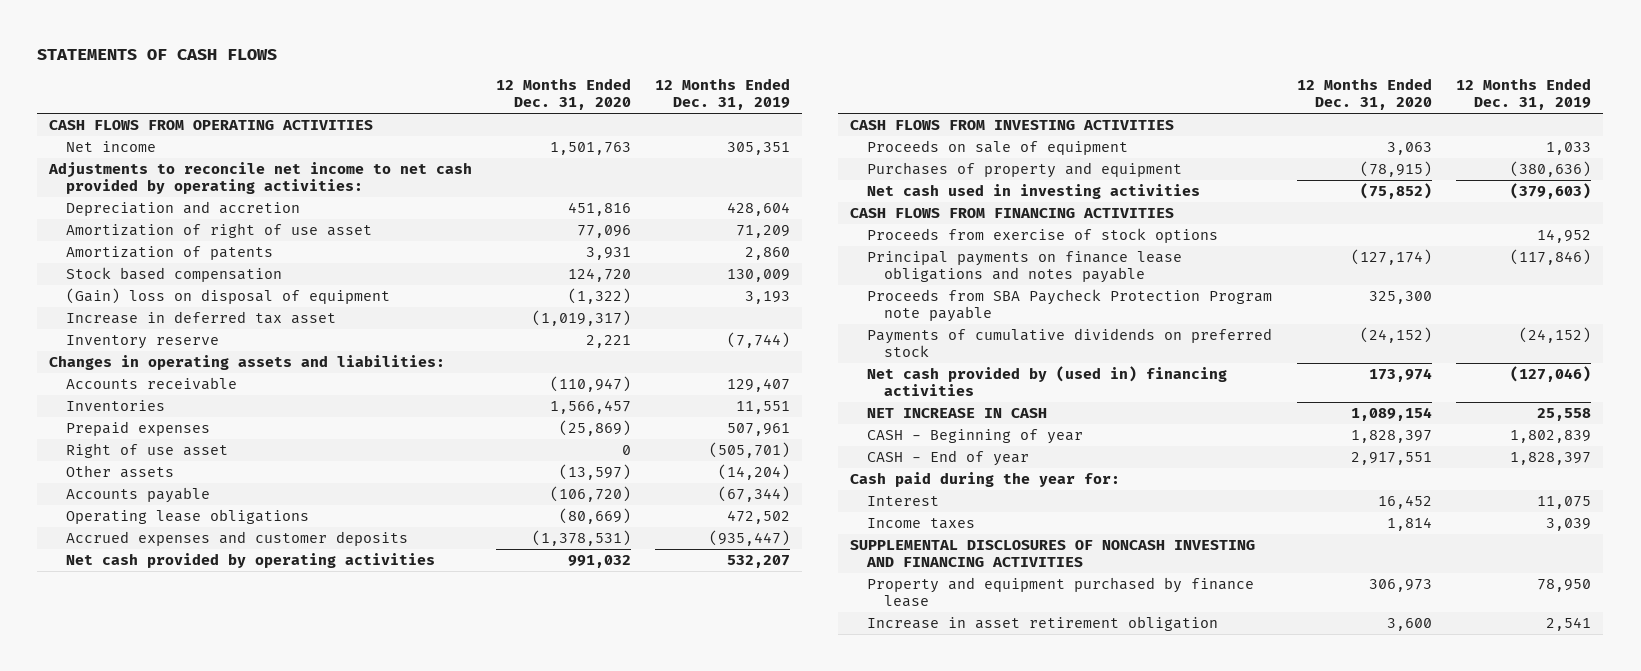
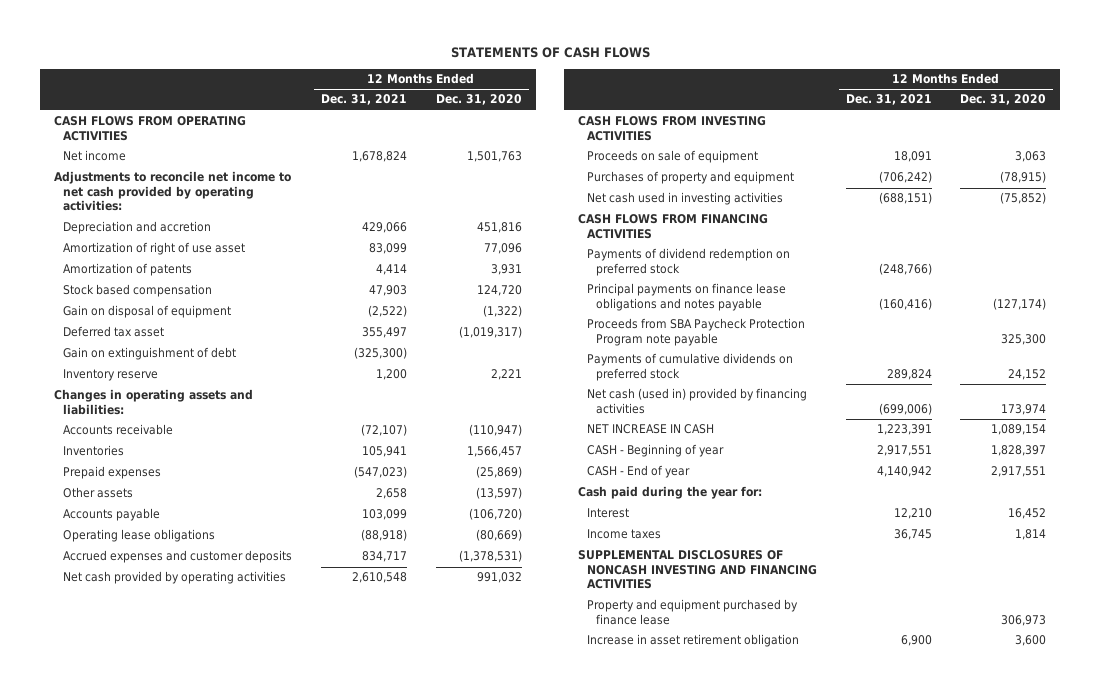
[655,78,791,111] 12 Months Ended Dec. 31, 2019 -> none
none -> [321,94,408,106] Dec. 31, 2021
[66,288,391,305] (Gain) loss on disposal of equipment -> [62,305,231,319] Gain on disposal of equipment
[66,311,337,325] Increase in deferred tax asset -> [62,326,164,338] Deferred tax asset
none -> [62,347,236,361] Gain on extinguishment of debt
[66,443,229,459] Right of use asset -> none
[866,228,1218,244] Proceeds from exercise of stock options -> none
none -> [587,248,791,276] Payments of dividend redemption on preferred stock
[1360,327,1433,344] (24,152) -> [1008,368,1047,380] 24,152
[866,366,1227,397] Net cash provided by (used in) financing activities -> [587,388,808,414] Net cash (used in) provided by financing activities

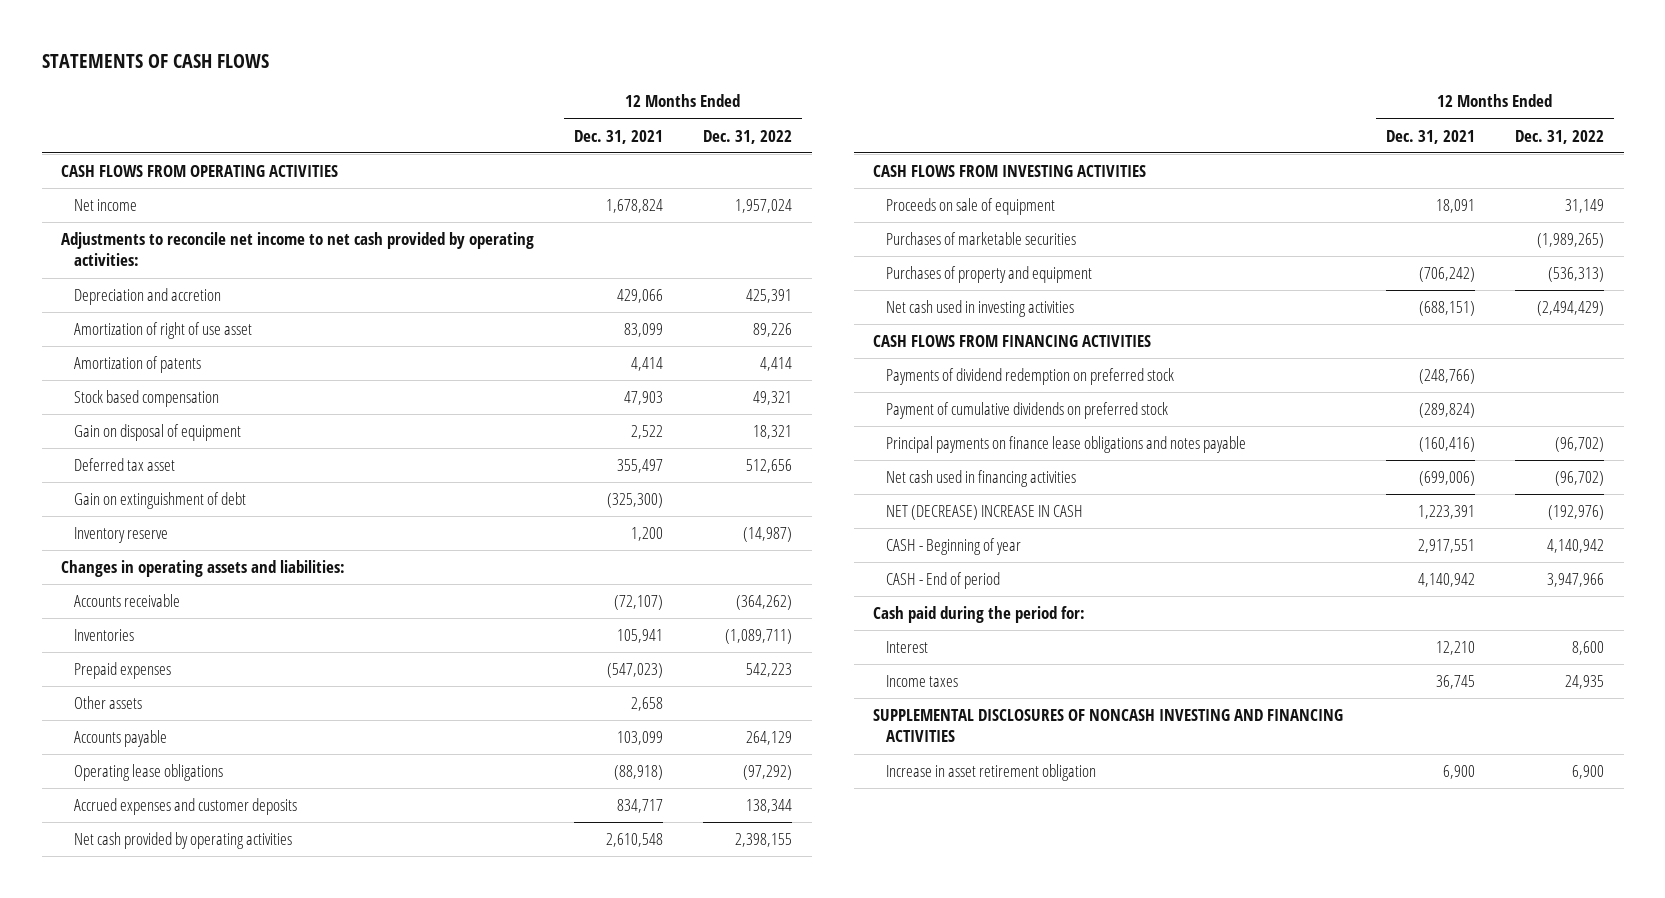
[435,94,522,106] Dec. 31, 2020 -> none
none -> [702,129,792,144] Dec. 31, 2022
[368,305,408,318] (2,522) -> [631,425,664,440] 2,522
none -> [886,232,1077,246] Purchases of marketable securities
none -> [886,402,1169,420] Payment of cumulative dividends on preferred stock
[587,318,806,346] Proceeds from SBA Paycheck Protection Program note payable -> none
[587,353,794,381] Payments of cumulative dividends on preferred stock -> none
[587,388,808,414] Net cash (used in) provided by financing activities -> [886,470,1077,488] Net cash used in financing activities
[587,424,715,435] NET INCREASE IN CASH -> [886,505,1084,521] NET (DECREASE) INCREASE IN CASH
[587,465,691,479] CASH - End of year -> [886,572,1001,590] CASH - End of period
[578,486,763,500] Cash paid during the year for: -> [873,606,1086,624] Cash paid during the period for:
[587,599,799,625] Property and equipment purchased by finance lease -> none

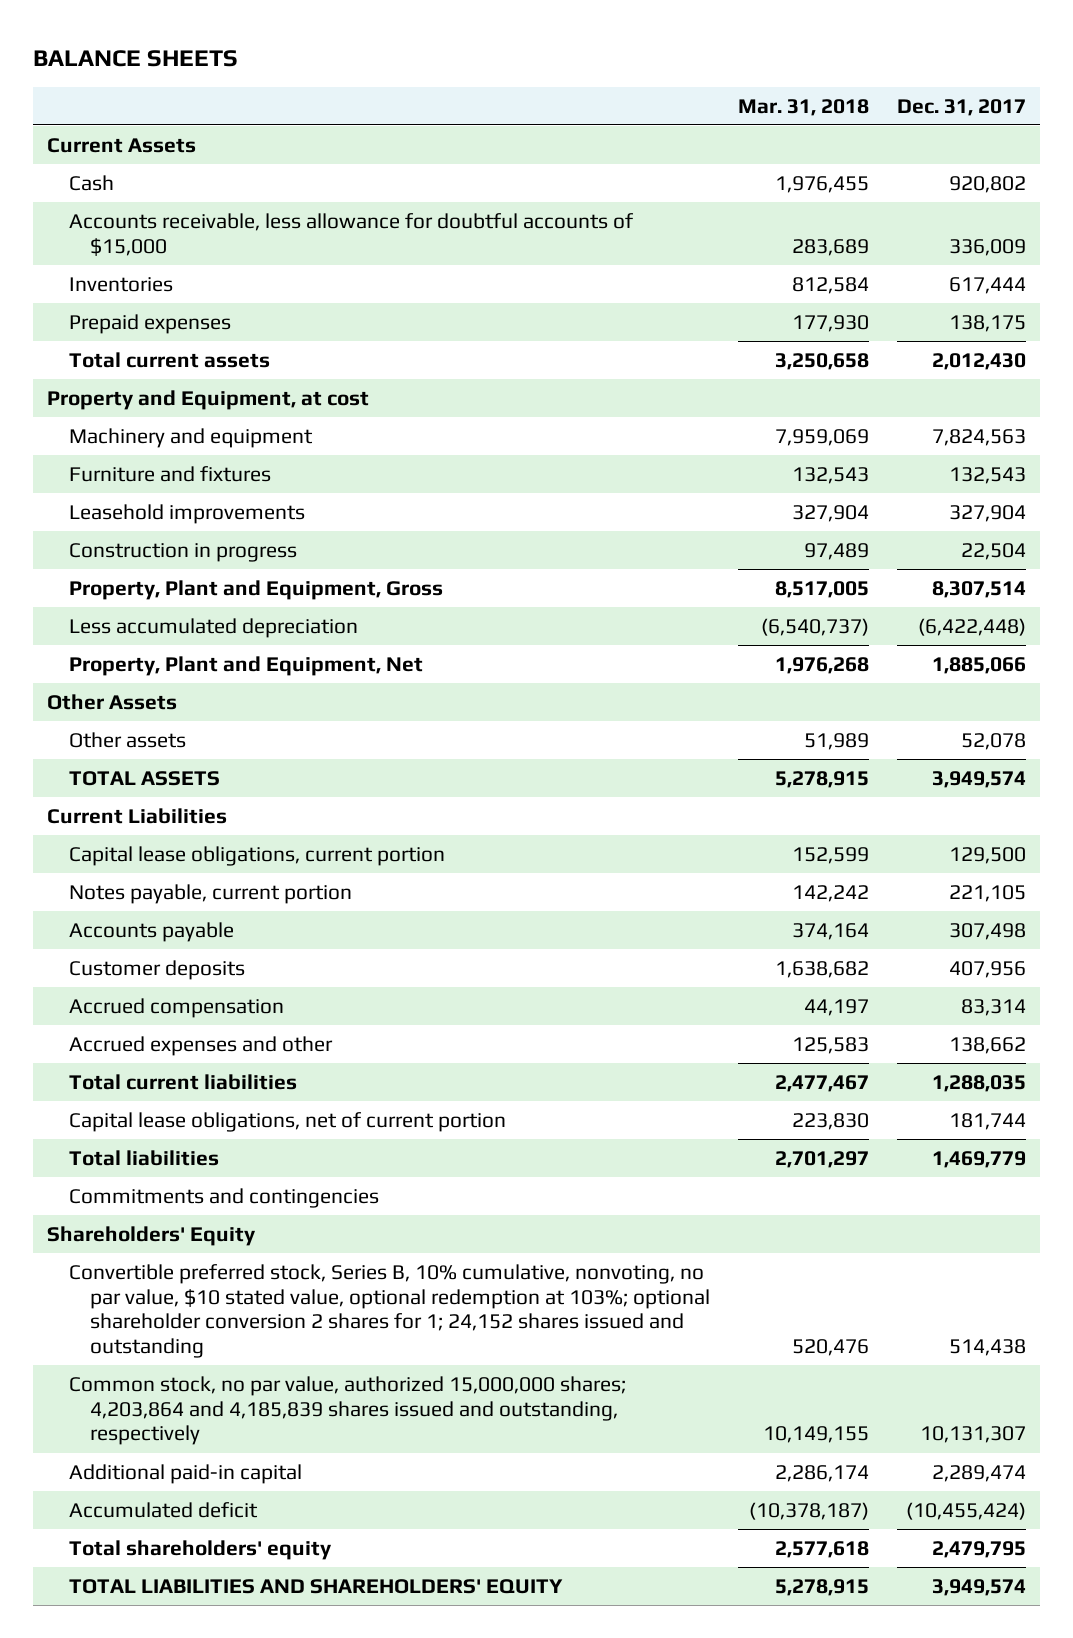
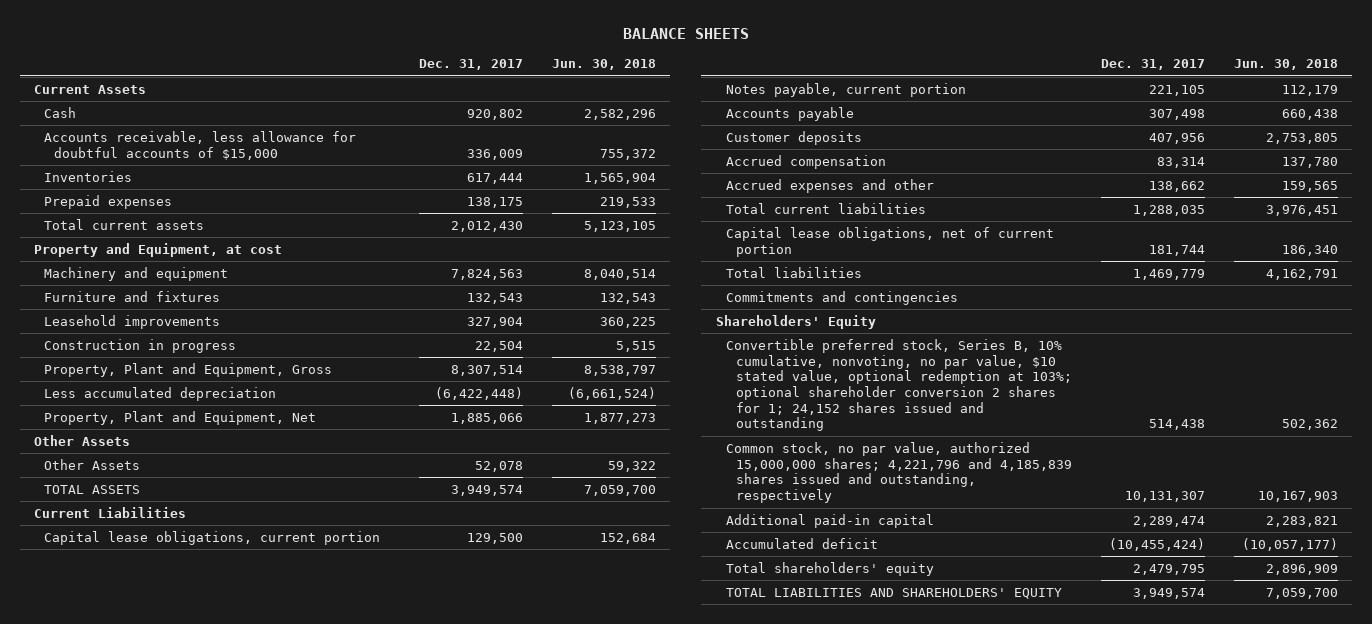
[737,98,869,116] Mar. 31, 2018 -> none
none -> [551,58,656,70] Jun. 30, 2018
[68,731,186,748] Other assets -> [44,458,141,470] Other Assets
[68,1375,626,1446] Common stock, no par value, authorized 15,000,000 shares; 4,203,864 and 4,185,839 shares issued and outstanding, respectively -> [725,441,1073,504] Common stock, no par value, authorized 15,000,000 shares; 4,221,796 and 4,185,839 shares issued and outstanding, respectively

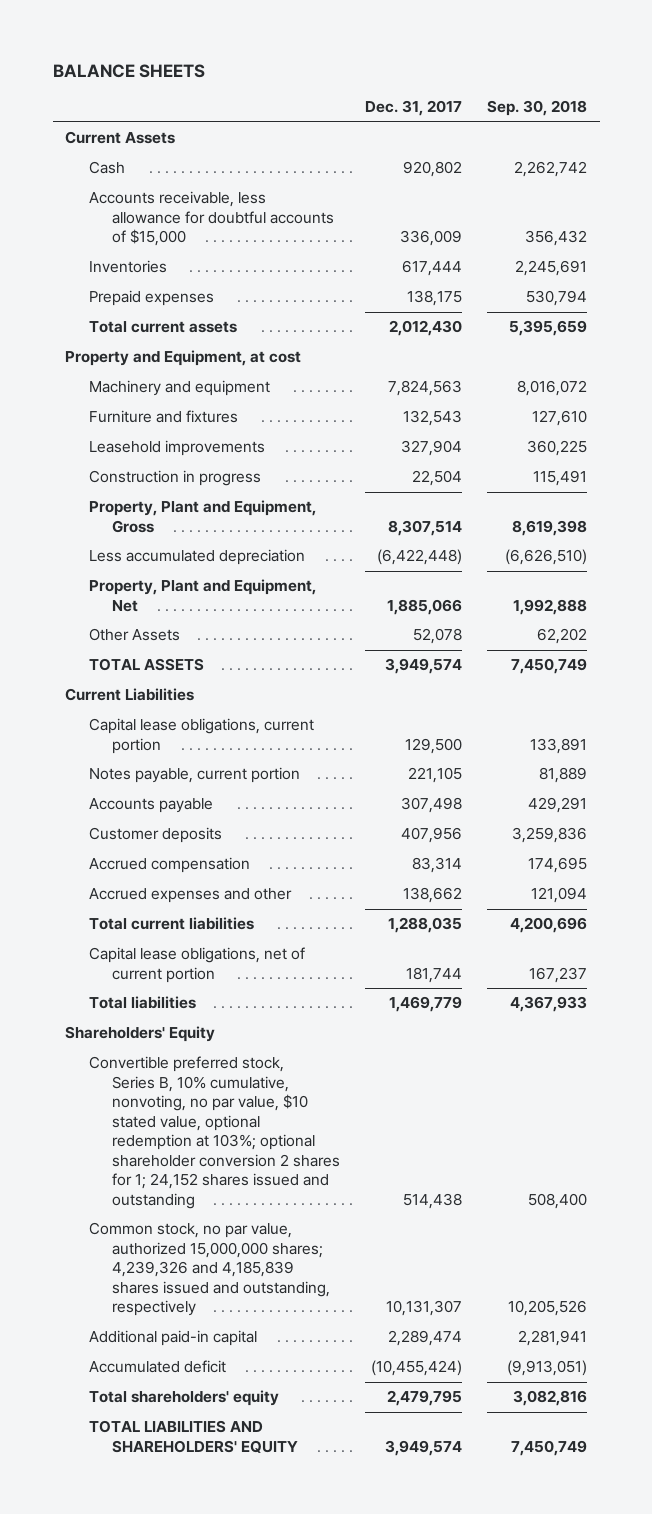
[551,58,656,70] Jun. 30, 2018 -> none
none -> [487,100,588,117] Sep. 30, 2018
[33,434,130,446] Other Assets -> none
[725,290,958,305] Commitments and contingencies -> none
[725,441,1073,504] Common stock, no par value, authorized 15,000,000 shares; 4,221,796 and 4,185,839 shares issued and outstanding, respectively -> [88,1222,331,1317] Common stock, no par value, authorized 15,000,000 shares; 4,239,326 and 4,185,839 shares issued and outstanding, respectively

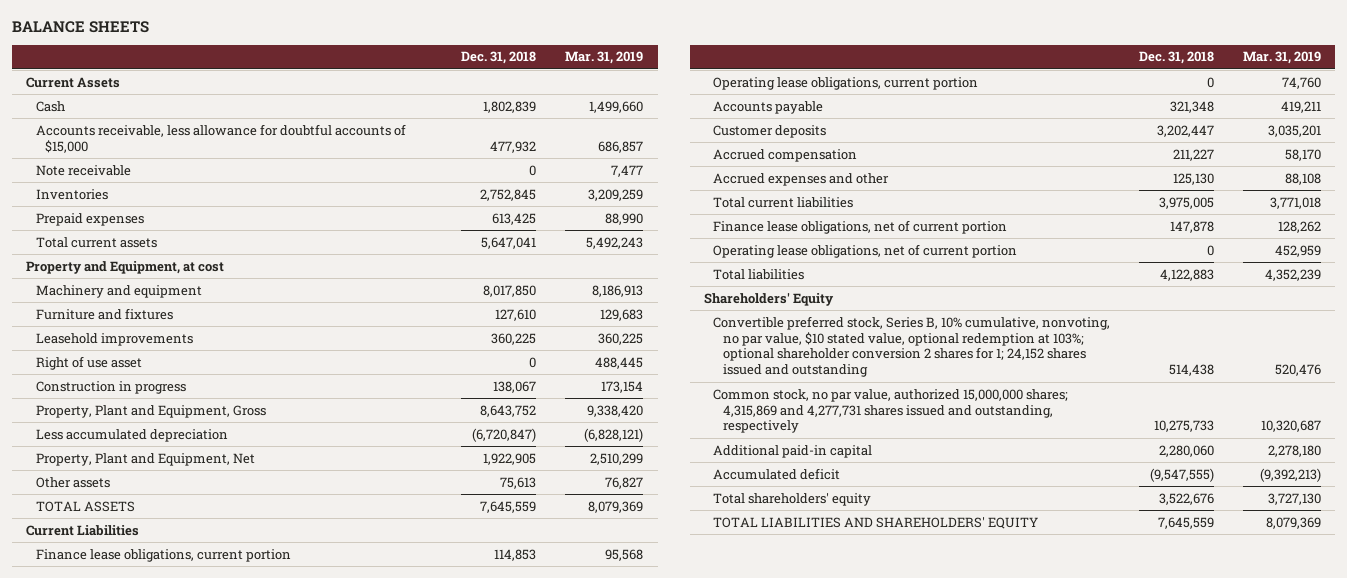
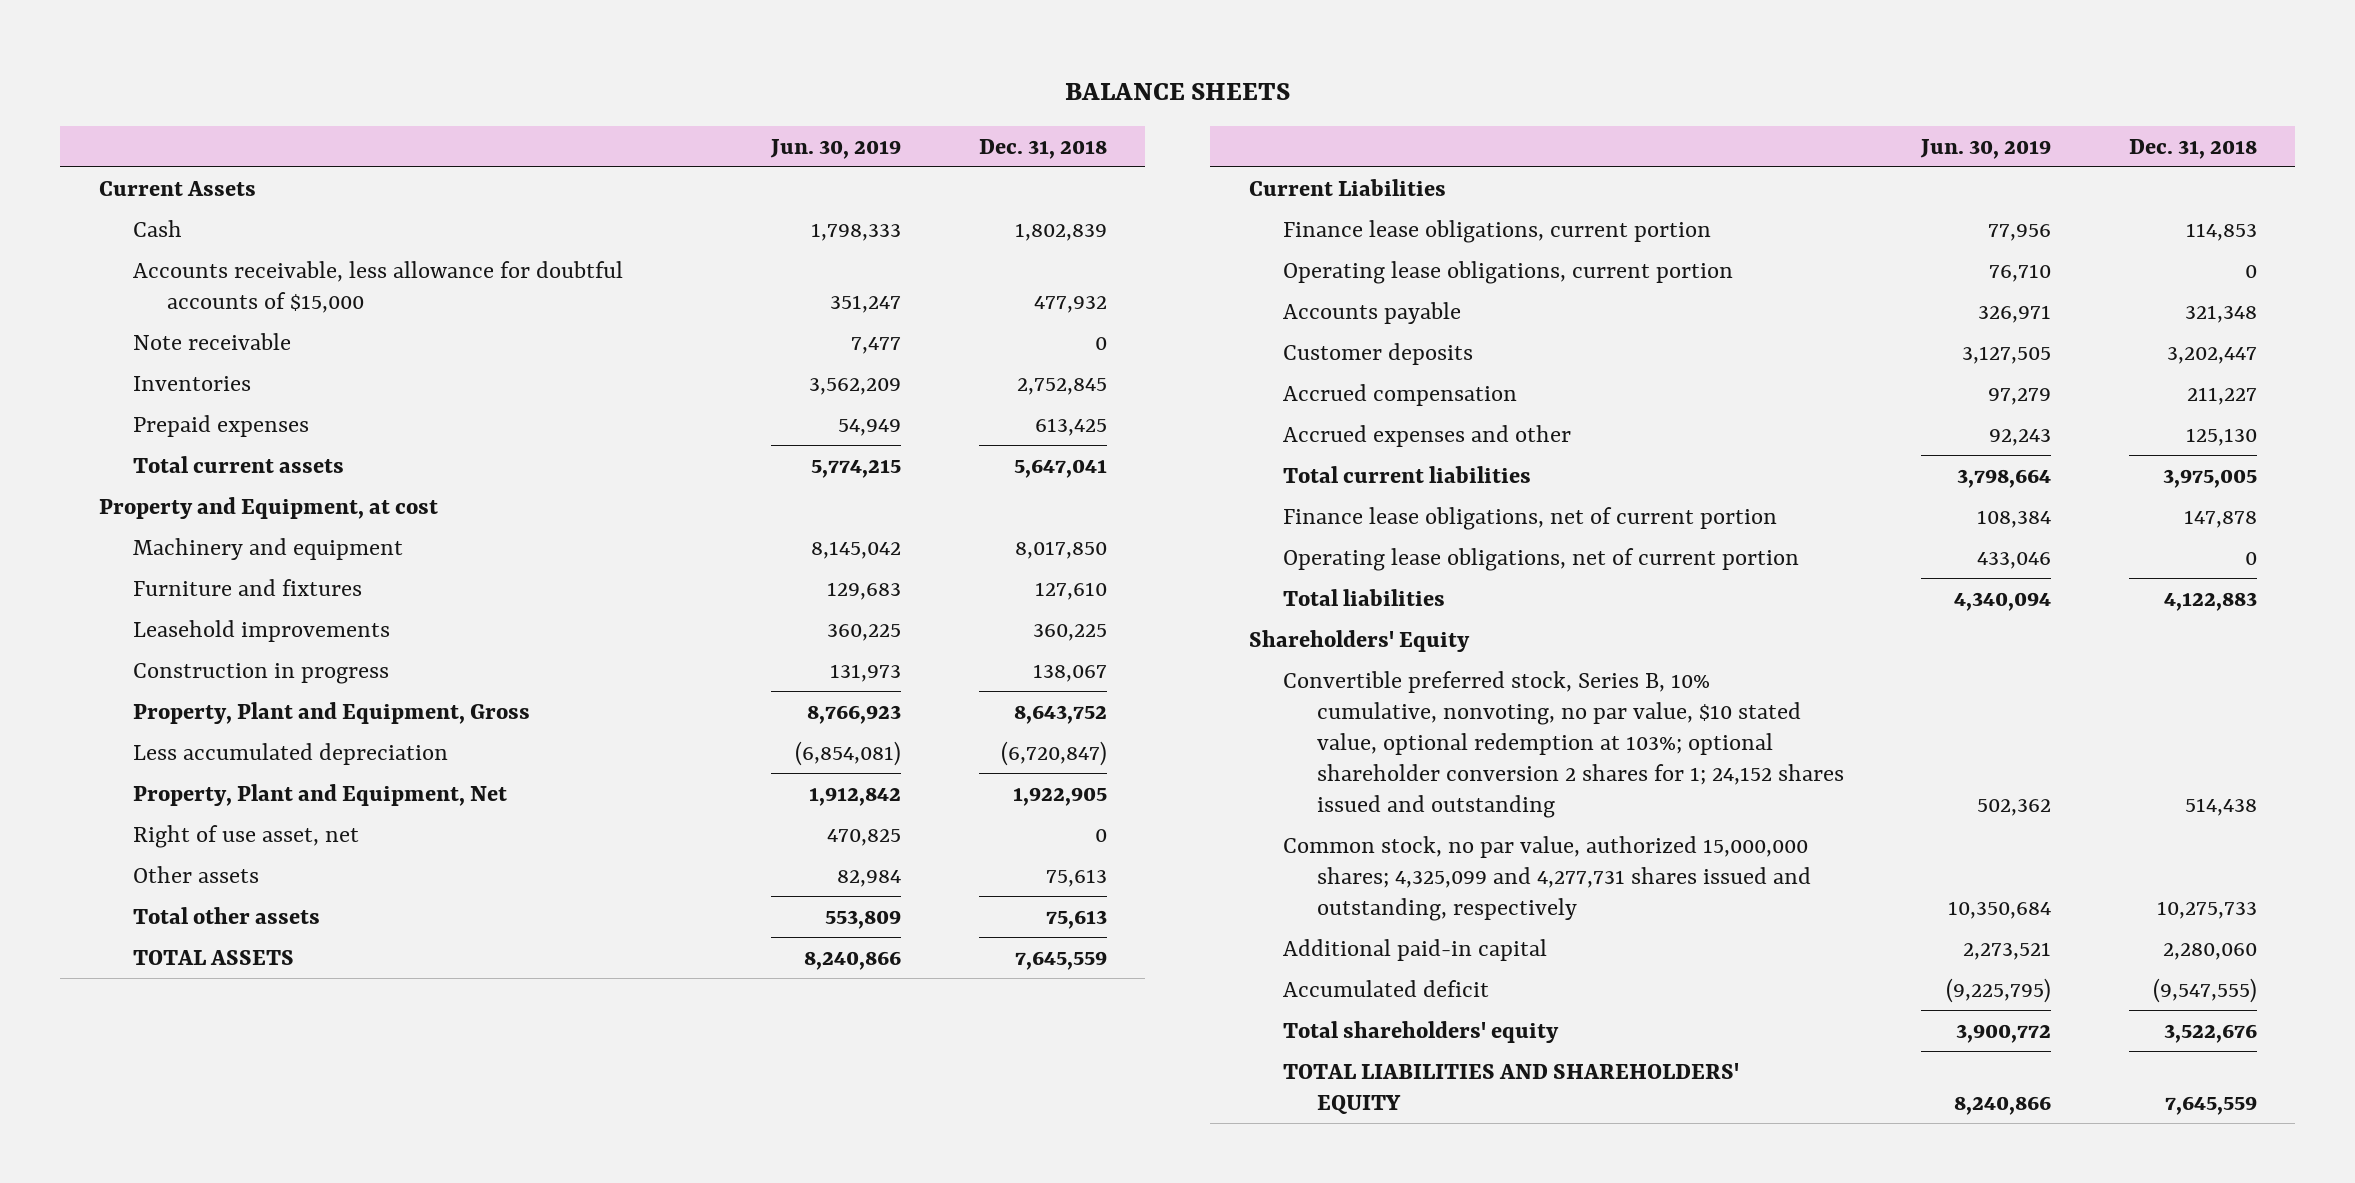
[565,51,644,65] Mar. 31, 2019 -> none
none -> [770,138,902,159] Jun. 30, 2019
[35,355,142,370] Right of use asset -> none
none -> [132,824,359,848] Right of use asset, net
none -> [132,906,320,924] Total other assets
[713,388,1069,434] Common stock, no par value, authorized 15,000,000 shares; 4,315,869 and 4,277,731 shares issued and outstanding, respectively -> [1282,835,1811,921] Common stock, no par value, authorized 15,000,000 shares; 4,325,099 and 4,277,731 shares issued and outstanding, respectively

